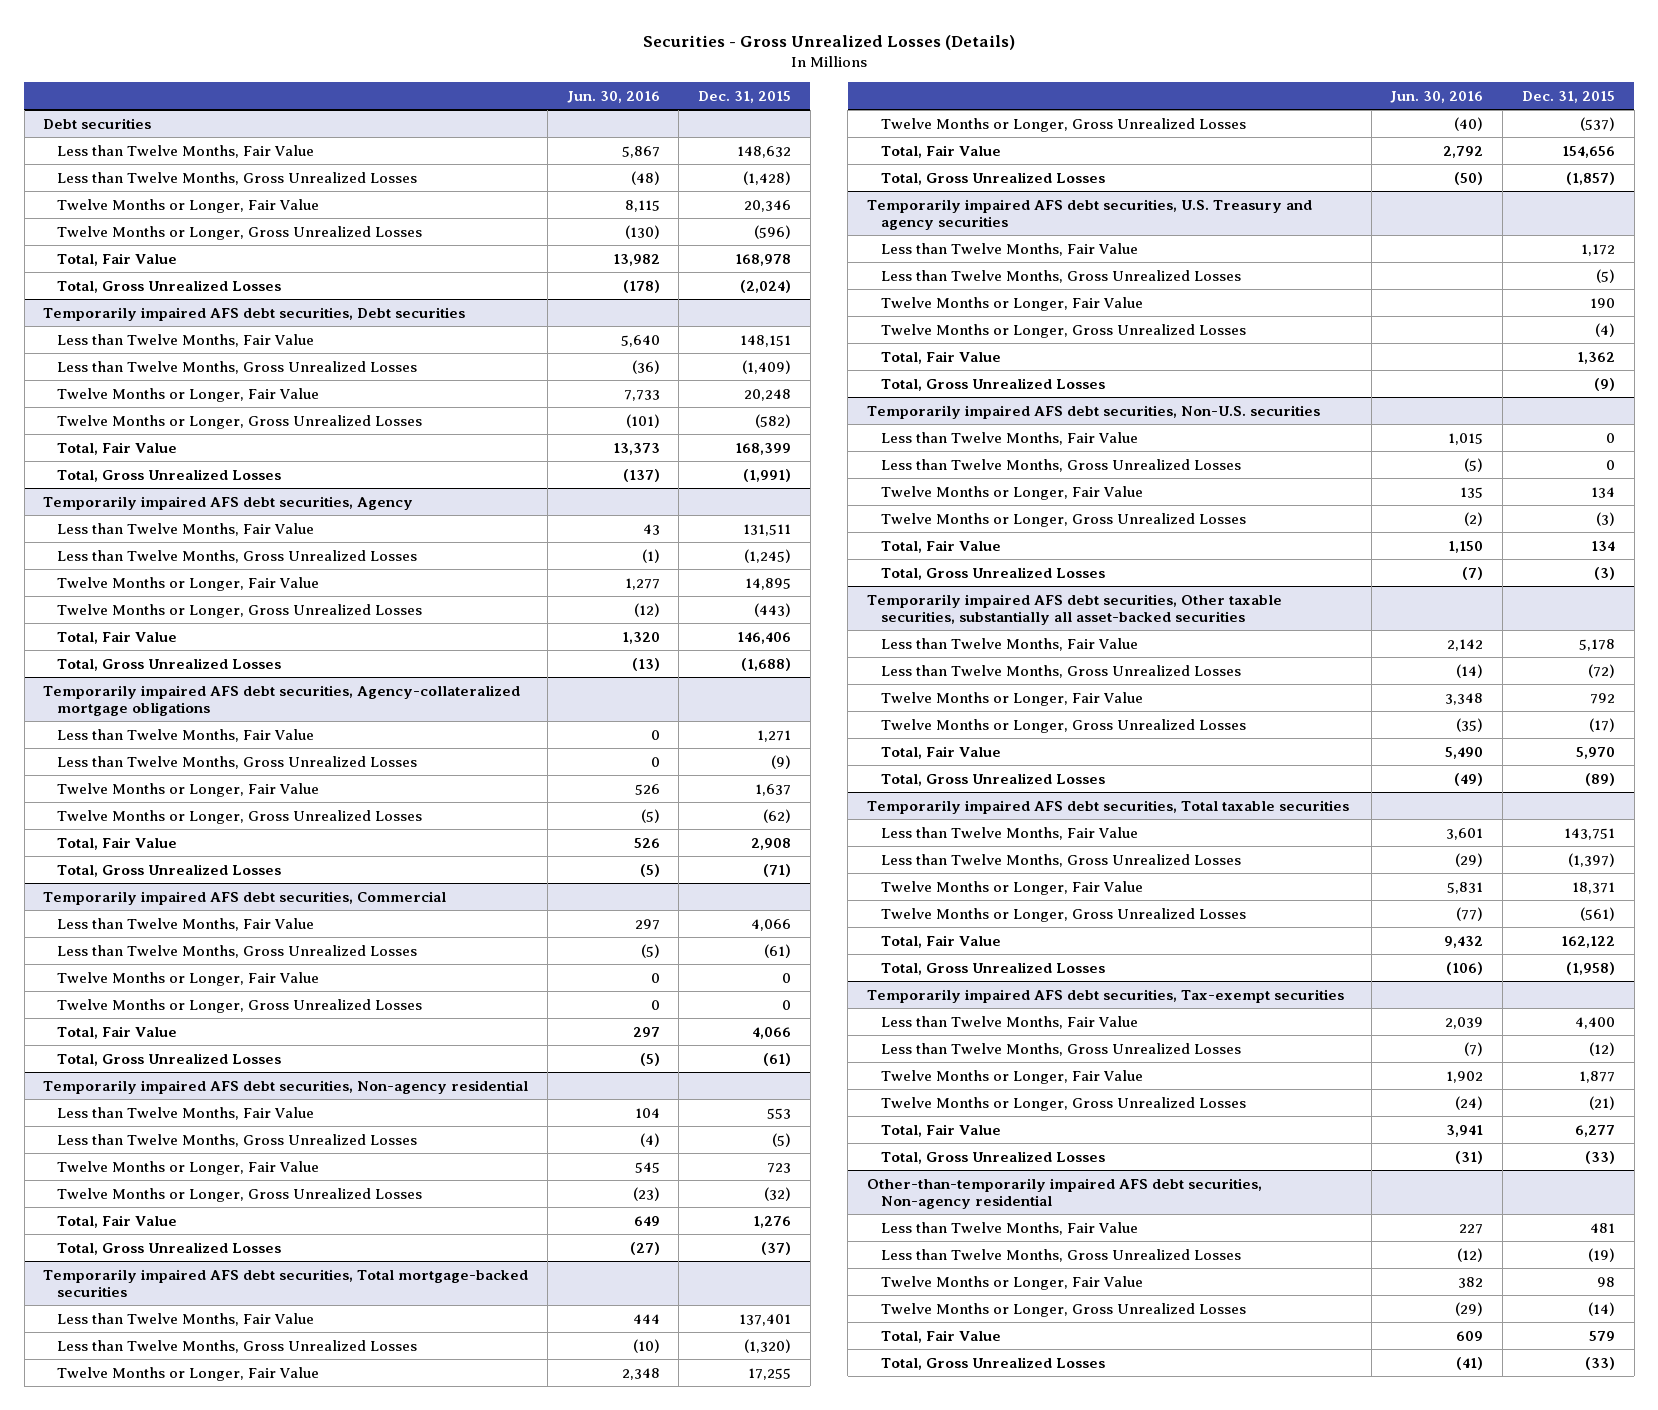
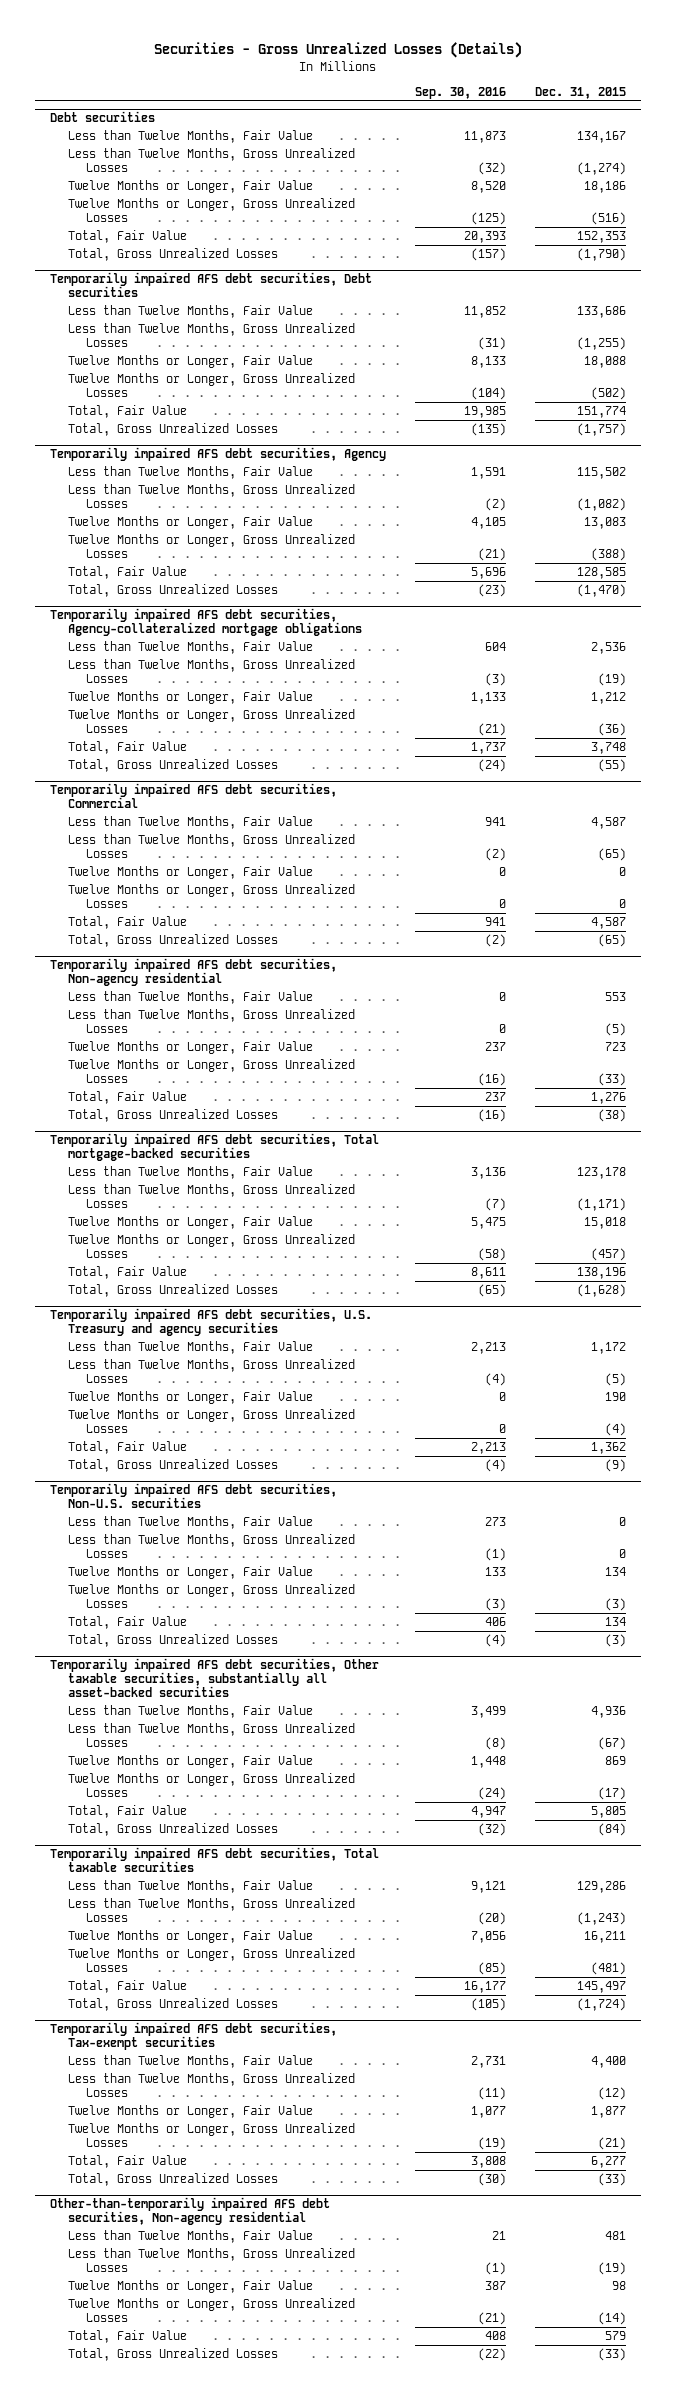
[566,90,660,103] Jun. 30, 2016 -> none
none -> [415,87,507,100] Sep. 30, 2016
[737,145,792,158] 148,632 -> [577,131,627,144] 134,167
[743,170,792,185] (1,428) -> [577,162,627,176] (1,274)
[744,199,792,212] 20,346 -> [584,181,627,194] 18,186
[754,224,792,239] (596) -> [591,212,627,226] (516)
[735,253,792,266] 168,978 -> [577,231,627,244] 152,353
[740,279,792,293] (2,024) -> [577,248,627,262] (1,790)
[740,334,792,347] 148,151 -> [577,306,627,319] 133,686
[742,359,792,374] (1,409) -> [577,337,627,351] (1,255)
[744,388,792,401] 20,248 -> [584,356,627,369] 18,088
[755,413,792,428] (582) -> [591,387,627,401] (502)
[735,442,792,455] 168,399 -> [577,406,627,419] 151,774
[743,468,792,482] (1,991) -> [577,423,627,437] (1,757)
[743,523,792,536] 131,511 -> [577,467,627,480] 115,502
[744,548,792,563] (1,245) -> [577,498,627,512] (1,082)
[745,577,792,590] 14,895 -> [584,517,627,530] 13,083
[754,602,792,617] (443) -> [591,548,627,562] (388)
[737,631,792,644] 146,406 -> [577,567,627,580] 128,585
[741,657,792,671] (1,688) -> [577,584,627,598] (1,470)
[757,729,792,742] 1,271 -> [591,642,627,655] 2,536
[771,754,792,769] (9) -> [598,673,627,687] (19)
[755,783,792,796] 1,637 -> [591,692,627,705] 1,212
[763,808,792,823] (62) -> [598,723,627,737] (36)
[751,837,792,850] 2,908 -> [591,742,627,755] 3,748
[763,863,792,877] (71) -> [598,759,627,773] (55)
[751,918,792,931] 4,066 -> [591,817,627,830] 4,587
[764,943,792,958] (61) -> [598,848,627,862] (65)
[752,1026,792,1039] 4,066 -> [591,917,627,930] 4,587
[763,1052,792,1066] (61) -> [598,934,627,948] (65)
[764,1186,792,1201] (32) -> [598,1073,627,1087] (33)
[761,1241,792,1255] (37) -> [598,1109,627,1123] (38)
[739,1313,792,1326] 137,401 -> [577,1167,627,1180] 123,178
[744,1338,792,1353] (1,320) -> [577,1198,627,1212] (1,171)
[748,1367,792,1380] 17,255 -> [584,1217,627,1230] 15,018
[1579,116,1615,131] (537) -> [591,1248,627,1262] (457)
[1561,145,1615,158] 154,656 -> [577,1267,627,1280] 138,196
[1565,171,1615,185] (1,857) -> [577,1284,627,1298] (1,628)
[1578,638,1615,651] 5,178 -> [591,1706,627,1719] 4,936
[1587,663,1615,678] (72) -> [598,1737,627,1751] (67)
[1589,692,1615,704] 792 -> [605,1756,627,1766] 869
[1575,746,1615,759] 5,970 -> [591,1806,627,1819] 5,805
[1584,772,1615,786] (89) -> [598,1823,627,1837] (84)
[1563,827,1615,840] 143,751 -> [577,1881,627,1894] 129,286
[1567,852,1615,867] (1,397) -> [577,1912,627,1926] (1,243)
[1571,881,1615,894] 18,371 -> [584,1931,627,1944] 16,211
[1579,906,1615,921] (561) -> [591,1962,627,1976] (481)
[1560,935,1615,948] 162,122 -> [577,1981,627,1994] 145,497
[1565,961,1615,975] (1,958) -> [577,1998,627,2012] (1,724)

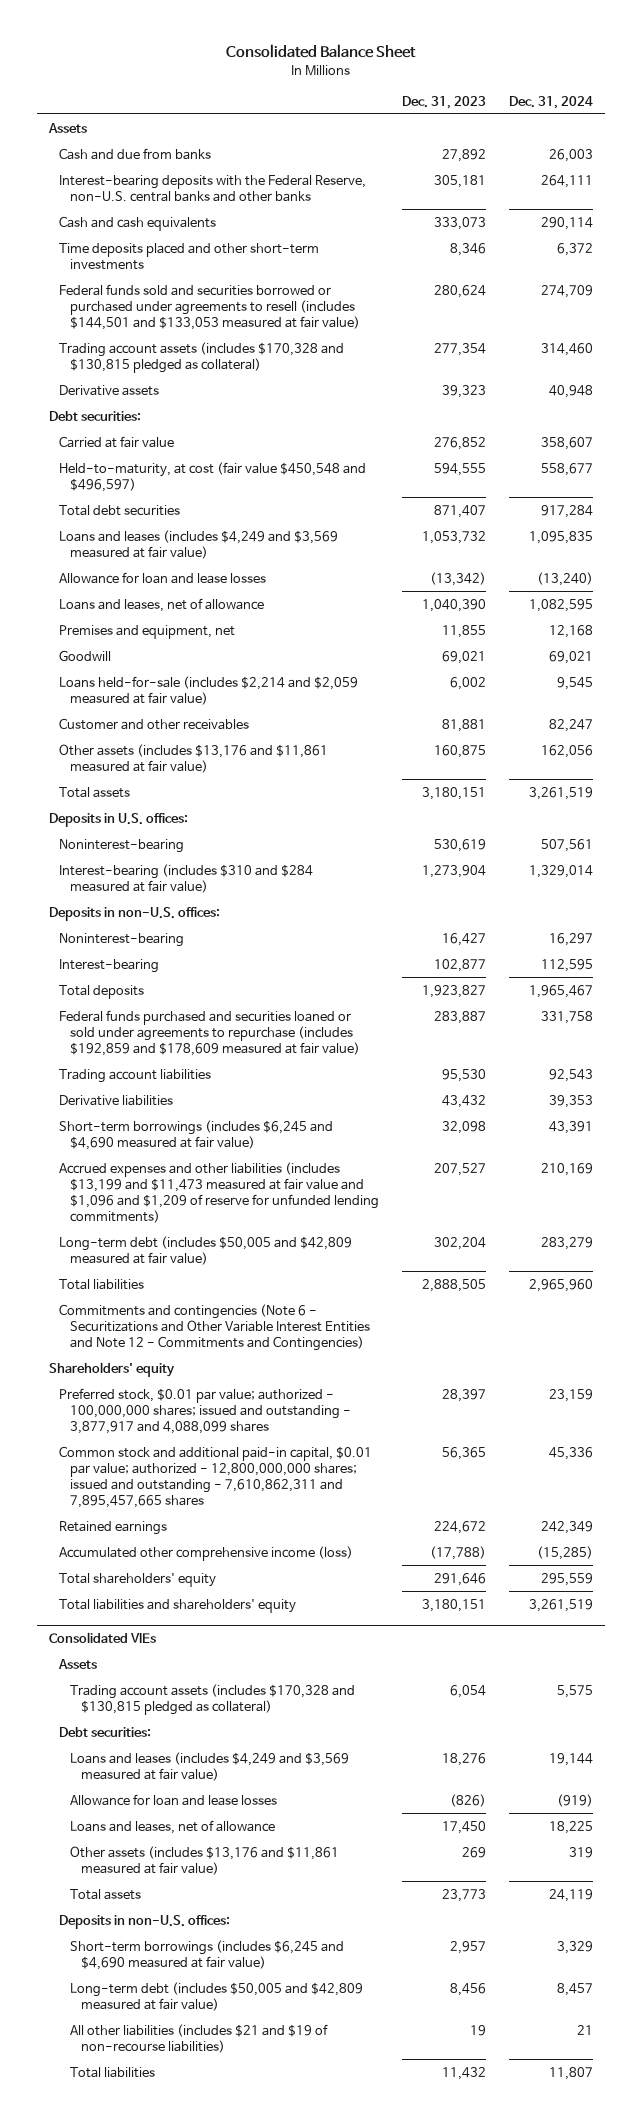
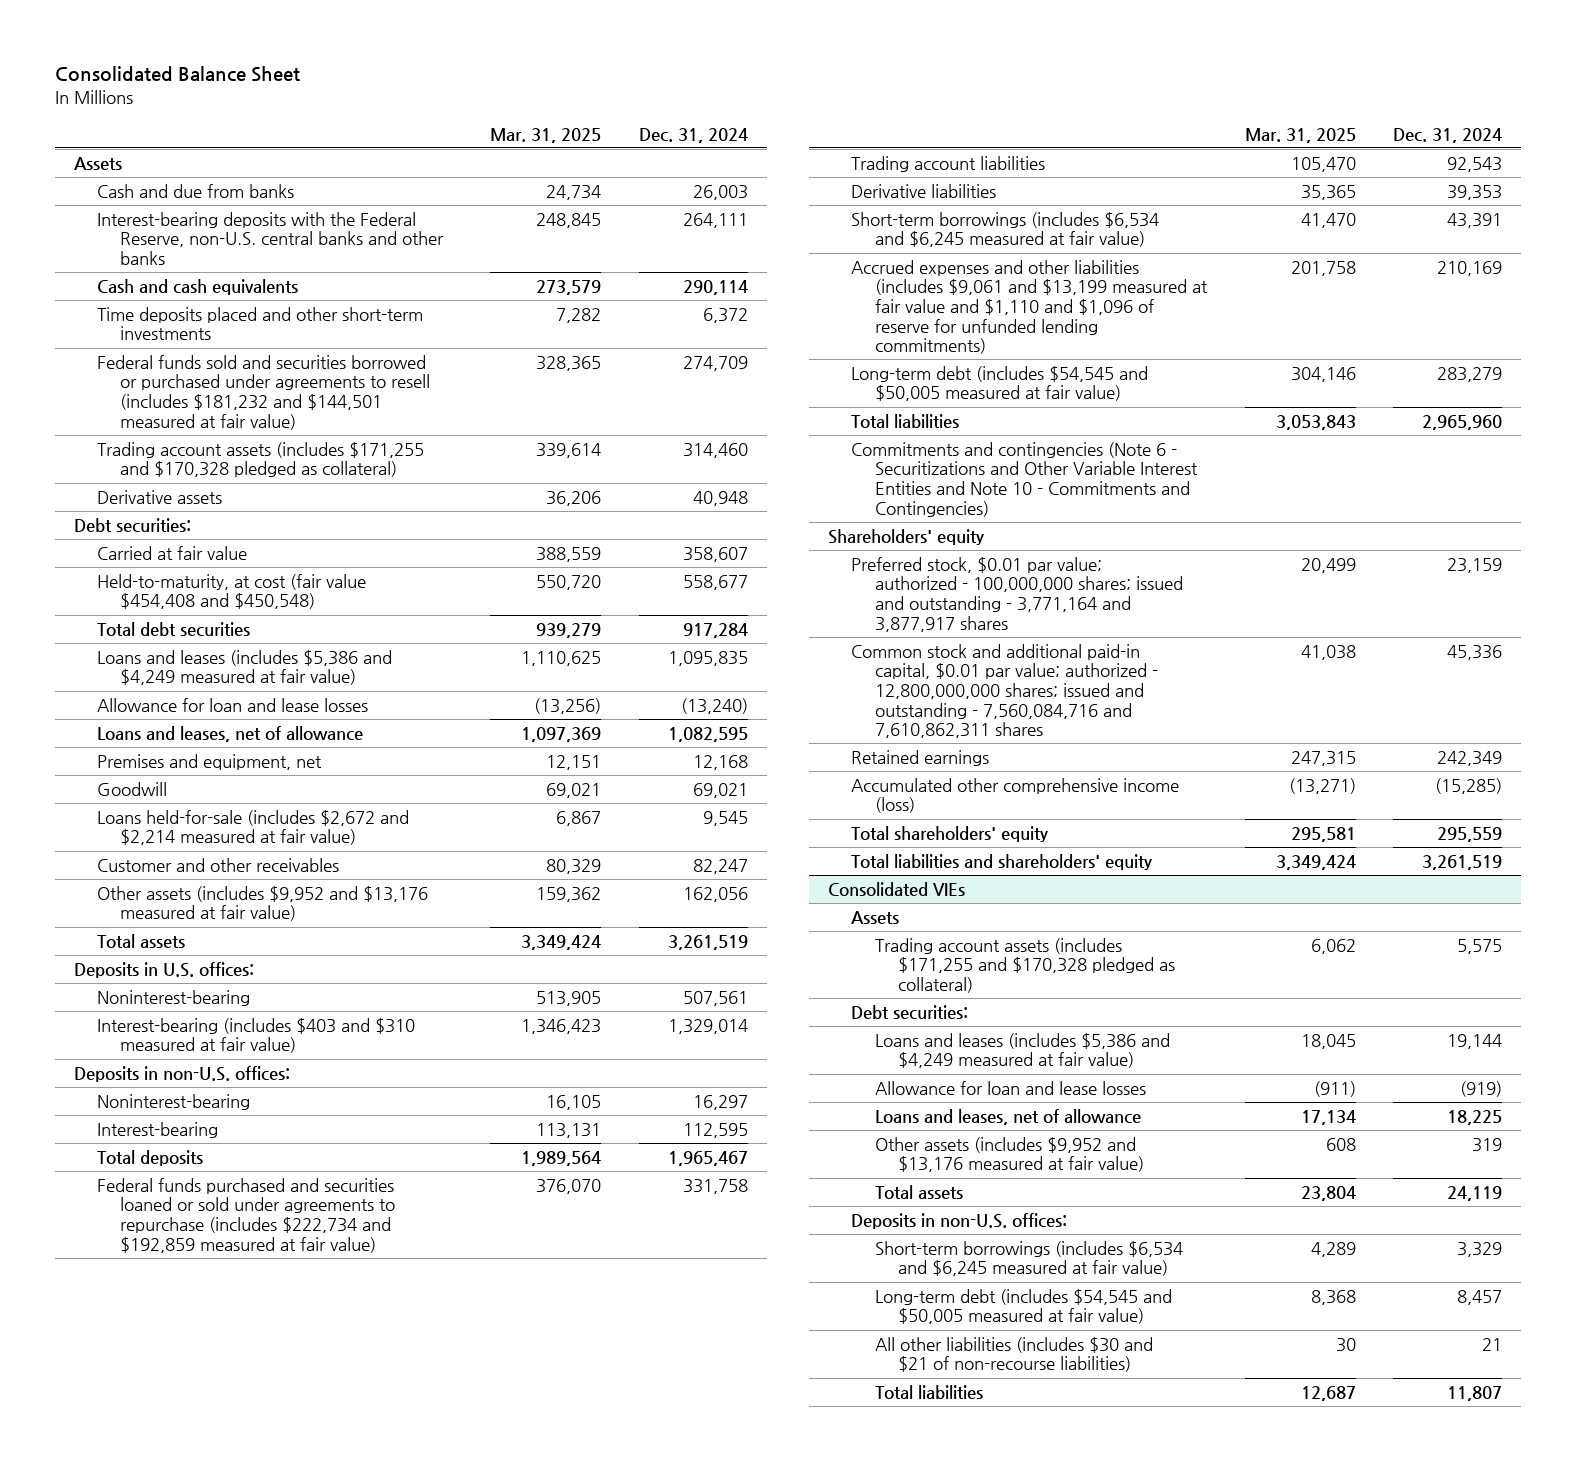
[402,95,487,109] Dec. 31, 2023 -> none
none -> [490,127,602,143] Mar. 31, 2025
[59,283,361,330] Federal funds sold and securities borrowed or purchased under agreements to resell (includes $144,501 and $133,053 measured at fair value) -> [96,354,431,430] Federal funds sold and securities borrowed or purchased under agreements to resell (includes $181,232 and $144,501 measured at fair value)
[59,341,345,373] Trading account assets (includes $170,328 and $130,815 pledged as collateral) -> [96,441,424,478] Trading account assets (includes $171,255 and $170,328 pledged as collateral)
[59,461,367,492] Held-to-maturity, at cost (fair value $450,548 and $496,597) -> [96,573,366,610] Held-to-maturity, at cost (fair value $454,408 and $450,548)
[59,529,339,559] Loans and leases (includes $4,249 and $3,569 measured at fair value) -> [96,649,392,686] Loans and leases (includes $5,386 and $4,249 measured at fair value)
[59,675,359,705] Loans held-for-sale (includes $2,214 and $2,059 measured at fair value) -> [96,809,409,846] Loans held-for-sale (includes $2,672 and $2,214 measured at fair value)
[59,743,329,773] Other assets (includes $13,176 and $11,861 measured at fair value) -> [96,885,428,922] Other assets (includes $9,952 and $13,176 measured at fair value)
[59,863,314,893] Interest-bearing (includes $310 and $284 measured at fair value) -> [96,1017,415,1054] Interest-bearing (includes $403 and $310 measured at fair value)
[59,1009,361,1056] Federal funds purchased and securities loaned or sold under agreements to repurchase (includes $192,859 and $178,609 measured at fair value) -> [96,1177,396,1253] Federal funds purchased and securities loaned or sold under agreements to repurchase (includes $222,734 and $192,859 measured at fair value)
[59,1119,334,1150] Short-term borrowings (includes $6,245 and $4,690 measured at fair value) -> [851,211,1160,248] Short-term borrowings (includes $6,534 and $6,245 measured at fair value)
[59,1161,380,1223] Accrued expenses and other liabilities (includes $13,199 and $11,473 measured at fair value and $1,096 and $1,209 of reserve for unfunded lending commitments) -> [851,259,1208,355] Accrued expenses and other liabilities (includes $9,061 and $13,199 measured at fair value and $1,110 and $1,096 of reserve for unfunded lending commitments)
[59,1235,353,1265] Long-term debt (includes $50,005 and $42,809 measured at fair value) -> [851,365,1149,402] Long-term debt (includes $54,545 and $50,005 measured at fair value)
[59,1303,371,1351] Commitments and contingencies (Note 6 - Securitizations and Other Variable Interest Entities and Note 12 - Commitments and Contingencies) -> [851,441,1198,517] Commitments and contingencies (Note 6 - Securitizations and Other Variable Interest Entities and Note 10 - Commitments and Contingencies)
[59,1387,352,1434] Preferred stock, $0.01 par value; authorized - 100,000,000 shares; issued and outstanding - 3,877,917 and 4,088,099 shares -> [851,556,1183,632] Preferred stock, $0.01 par value; authorized - 100,000,000 shares; issued and outstanding - 3,771,164 and 3,877,917 shares
[59,1445,373,1508] Common stock and additional paid-in capital, $0.01 par value; authorized - 12,800,000,000 shares; issued and outstanding - 7,610,862,311 and 7,895,457,665 shares -> [851,643,1158,739] Common stock and additional paid-in capital, $0.01 par value; authorized - 12,800,000,000 shares; issued and outstanding - 7,560,084,716 and 7,610,862,311 shares
[70,1683,356,1715] Trading account assets (includes $170,328 and $130,815 pledged as collateral) -> [874,937,1176,994] Trading account assets (includes $171,255 and $170,328 pledged as collateral)
[70,1751,350,1781] Loans and leases (includes $4,249 and $3,569 measured at fair value) -> [874,1032,1170,1069] Loans and leases (includes $5,386 and $4,249 measured at fair value)
[70,1845,340,1875] Other assets (includes $13,176 and $11,861 measured at fair value) -> [874,1136,1145,1173] Other assets (includes $9,952 and $13,176 measured at fair value)
[70,1939,345,1970] Short-term borrowings (includes $6,245 and $4,690 measured at fair value) -> [874,1240,1183,1277] Short-term borrowings (includes $6,534 and $6,245 measured at fair value)
[70,1981,364,2011] Long-term debt (includes $50,005 and $42,809 measured at fair value) -> [874,1288,1172,1325] Long-term debt (includes $54,545 and $50,005 measured at fair value)
[70,2023,329,2053] All other liabilities (includes $21 and $19 of non-recourse liabilities) -> [874,1336,1153,1373] All other liabilities (includes $30 and $21 of non-recourse liabilities)

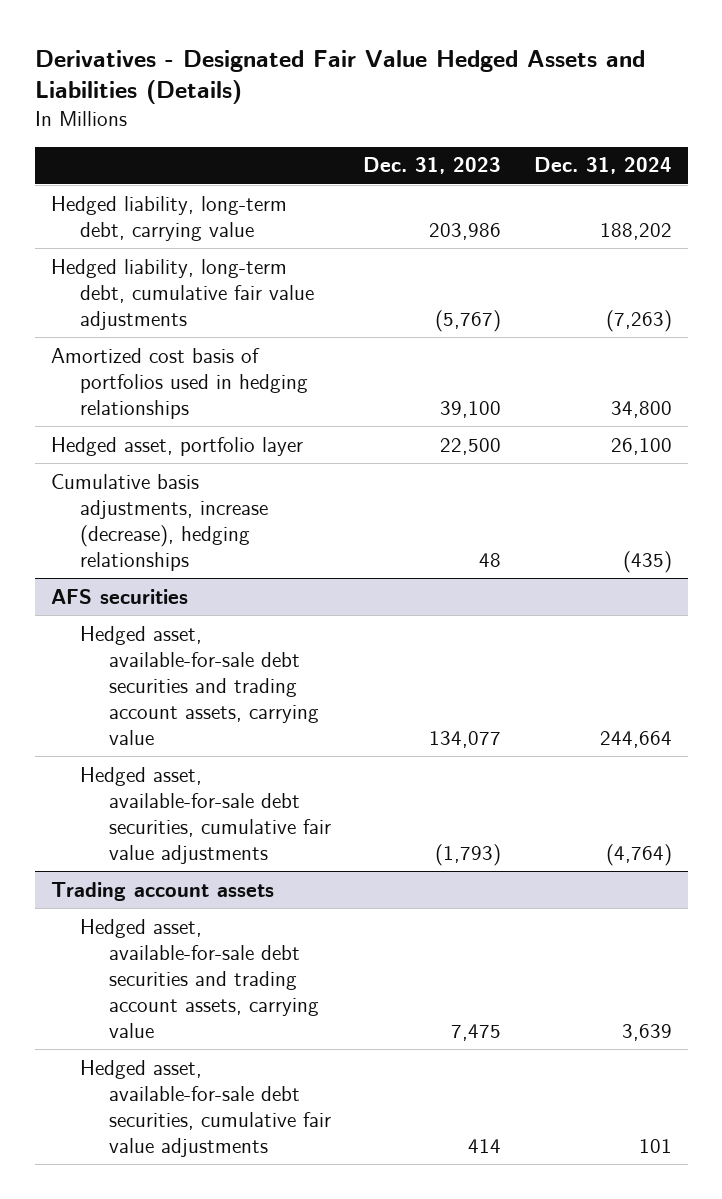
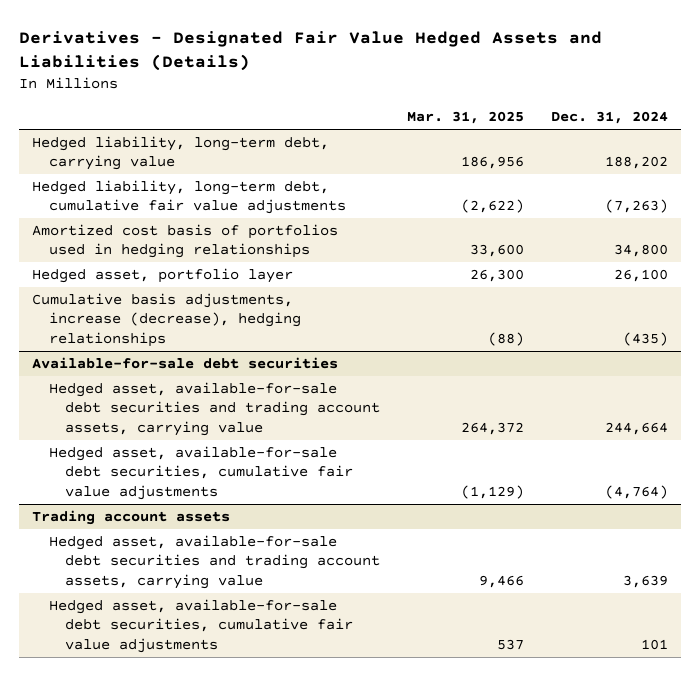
[363,157,502,175] Dec. 31, 2023 -> none
none -> [406,111,524,125] Mar. 31, 2025
[50,588,188,604] AFS securities -> [32,357,339,370] Available-for-sale debt securities

